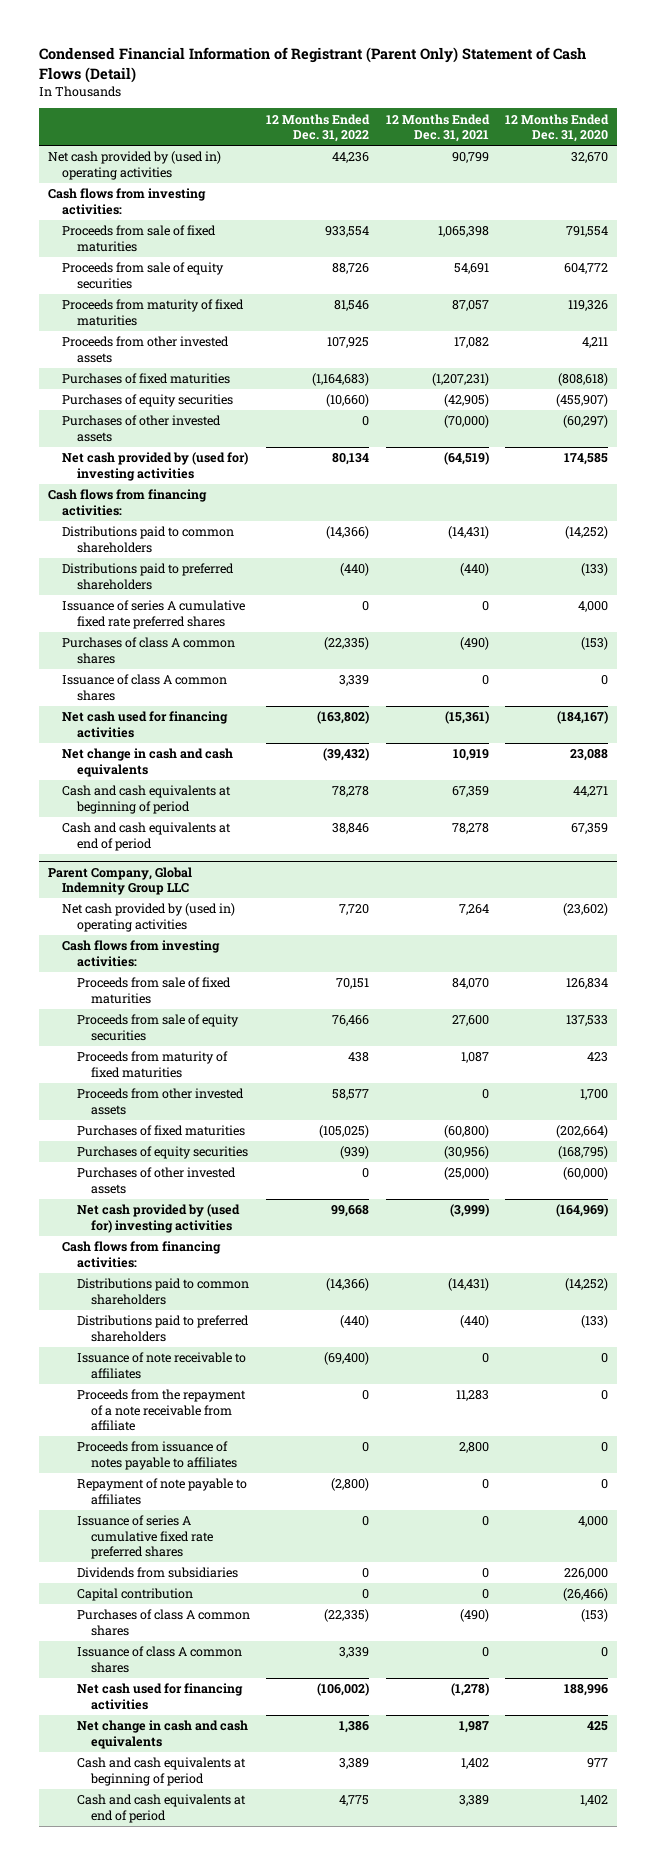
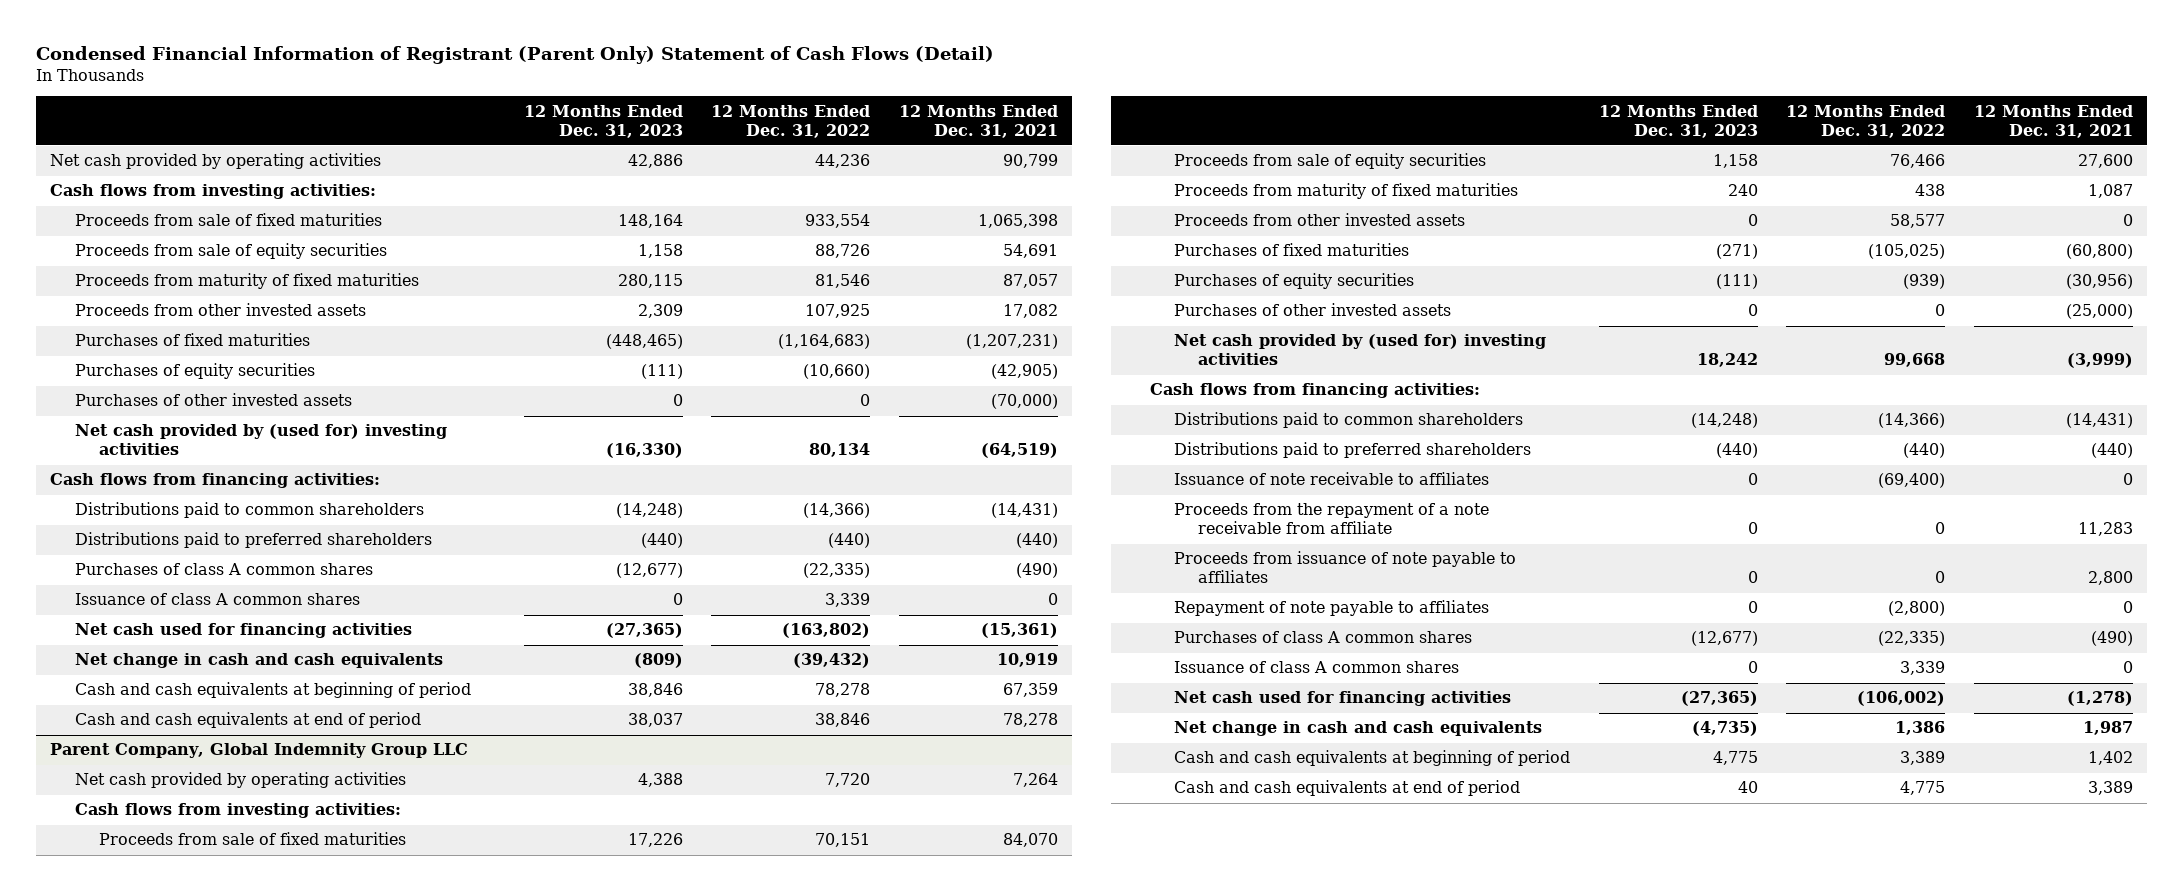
[505,113,610,143] 12 Months Ended Dec. 31, 2020 -> none
none -> [523,104,683,138] 12 Months Ended Dec. 31, 2023
[47,151,221,180] Net cash provided by (used in) operating activities -> [50,153,382,170] Net cash provided by operating activities
[62,600,246,629] Issuance of series A cumulative fixed rate preferred shares -> none
[62,903,236,932] Net cash provided by (used in) operating activities -> [74,772,406,789] Net cash provided by operating activities
[76,1441,237,1470] Proceeds from issuance of notes payable to affiliates -> [1174,551,1517,584] Proceeds from issuance of note payable to affiliates
[76,1515,213,1560] Issuance of series A cumulative fixed rate preferred shares -> none
[76,1567,238,1579] Dividends from subsidiaries -> none
[76,1588,193,1602] Capital contribution -> none

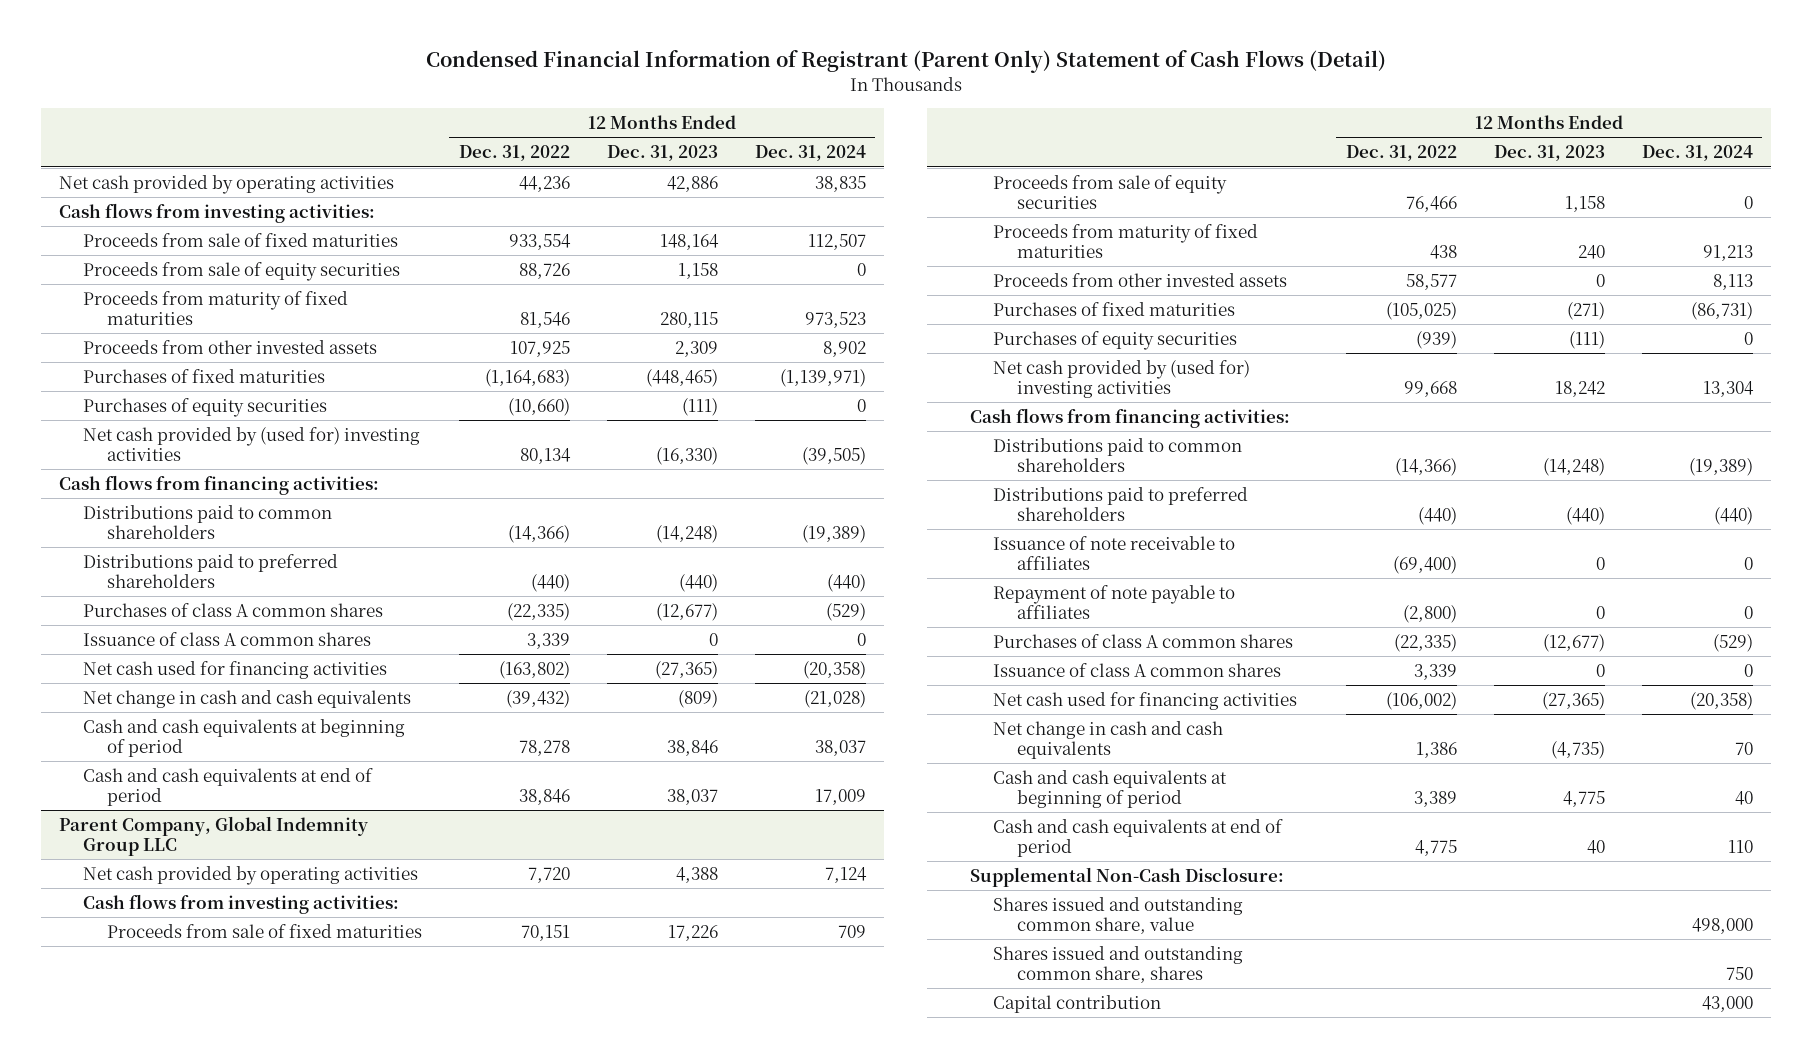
[898,104,1058,138] 12 Months Ended Dec. 31, 2021 -> none
none -> [754,145,866,162] Dec. 31, 2024
[74,393,352,407] Purchases of other invested assets -> none
[1174,303,1452,317] Purchases of other invested assets -> none
[1174,503,1490,535] Proceeds from the repayment of a note receivable from affiliate -> none
[1174,551,1517,584] Proceeds from issuance of note payable to affiliates -> none
none -> [969,866,1284,887] Supplemental Non-Cash Disclosure:
none -> [993,896,1244,934] Shares issued and outstanding common share, value
none -> [993,945,1244,983] Shares issued and outstanding common share, shares
none -> [993,994,1162,1013] Capital contribution

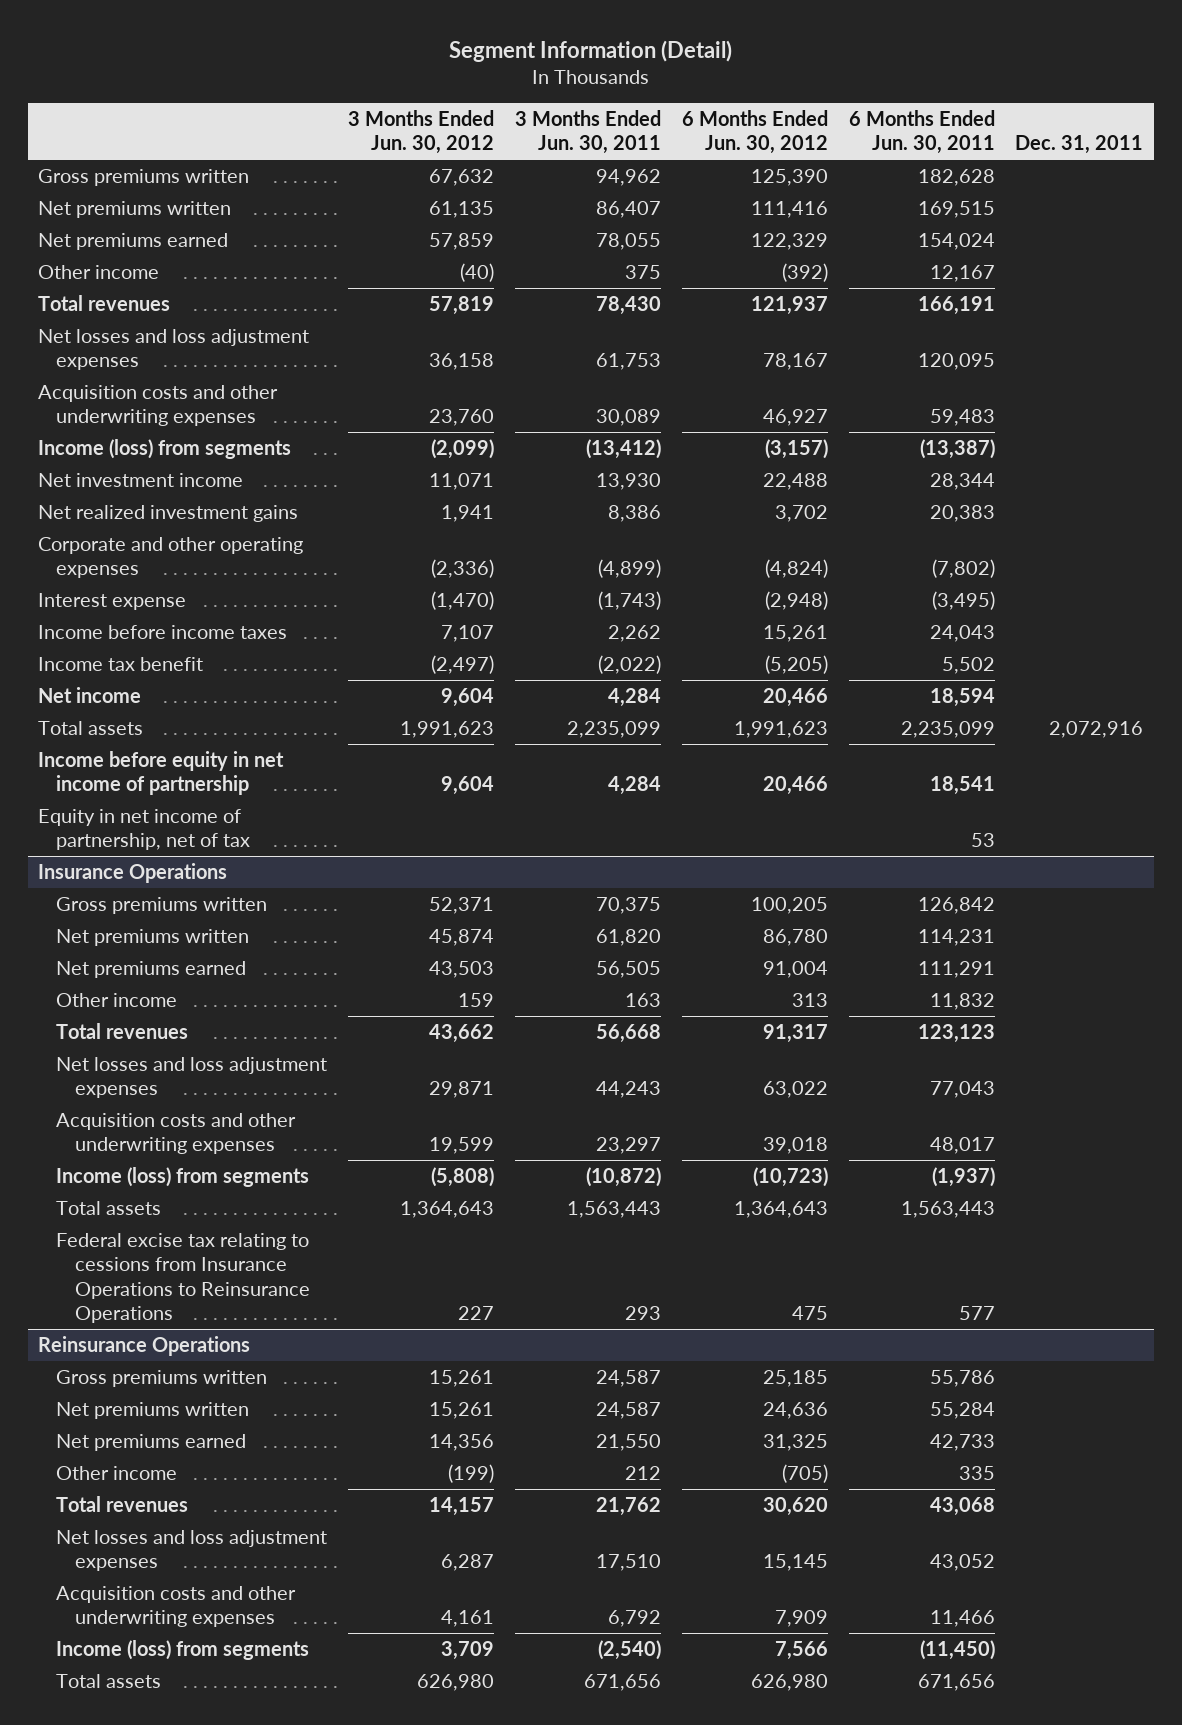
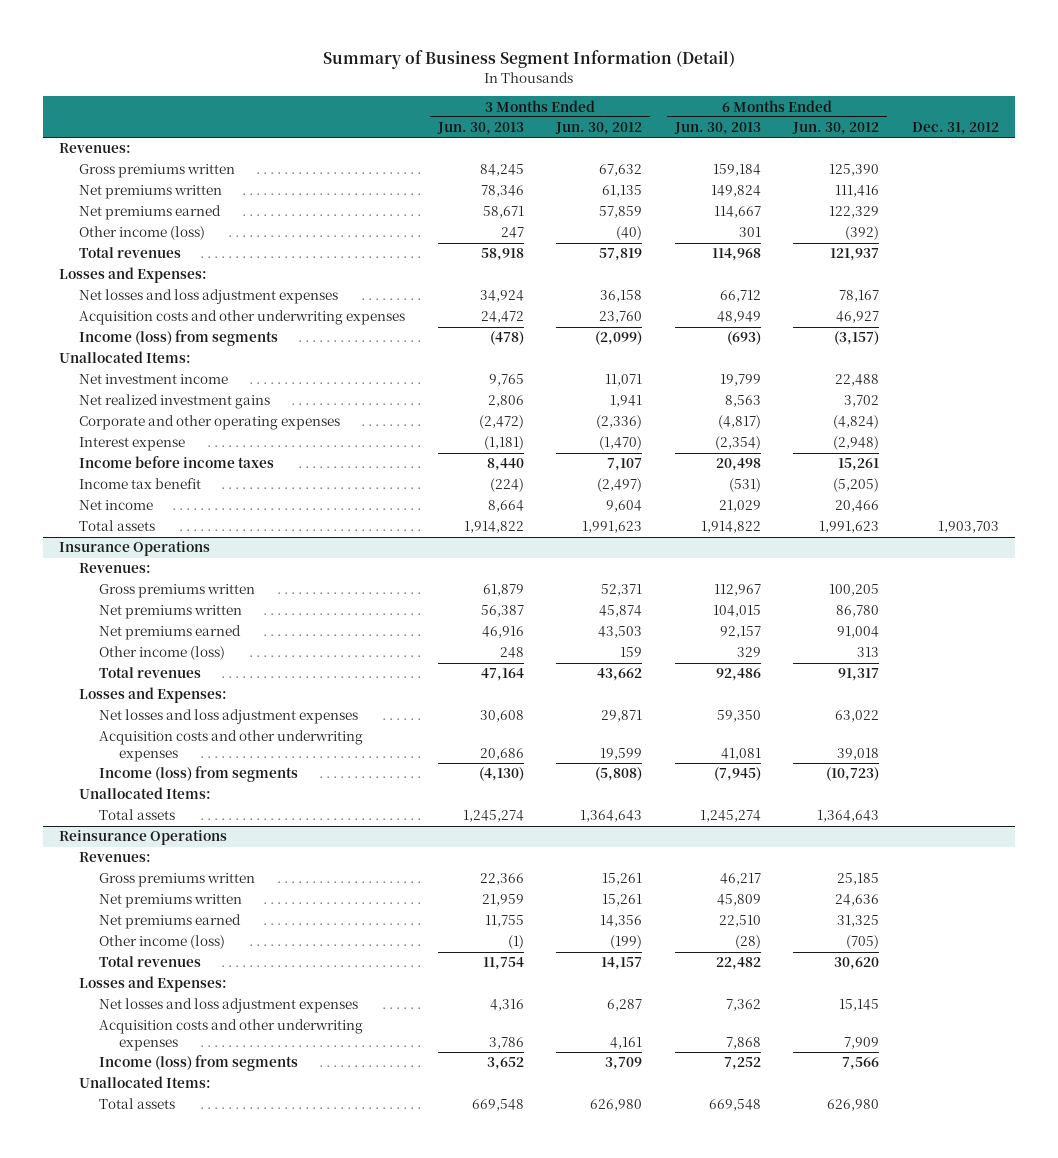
[448,39,732,62] Segment Information (Detail) -> [323,50,736,70] Summary of Business Segment Information (Detail)
[514,109,661,155] 3 Months Ended Jun. 30, 2011 -> none
[848,109,995,155] 6 Months Ended Jun. 30, 2011 -> none
[1015,135,1144,155] Dec. 31, 2011 -> none
none -> [436,122,524,136] Jun. 30, 2013
none -> [673,122,761,136] Jun. 30, 2013
none -> [911,122,999,136] Dec. 31, 2012
none -> [59,143,132,154] Revenues:
[38,264,160,279] Other income -> [79,226,206,241] Other income (loss)
none -> [59,267,208,284] Losses and Expenses:
none -> [59,351,192,364] Unallocated Items:
[38,750,285,796] Income before equity in net income of partnership -> none
[38,808,251,851] Equity in net income of partnership, net of tax -> none
none -> [79,563,152,574] Revenues:
[56,992,178,1007] Other income -> [98,646,225,661] Other income (loss)
none -> [79,687,228,704] Losses and Expenses:
none -> [79,787,212,800] Unallocated Items:
[56,1232,310,1324] Federal excise tax relating to cessions from Insurance Operations to Reinsurance Operations -> none
none -> [79,852,152,863] Revenues:
[56,1465,178,1480] Other income -> [98,935,225,950] Other income (loss)
none -> [79,976,228,993] Losses and Expenses:
none -> [79,1076,212,1089] Unallocated Items:

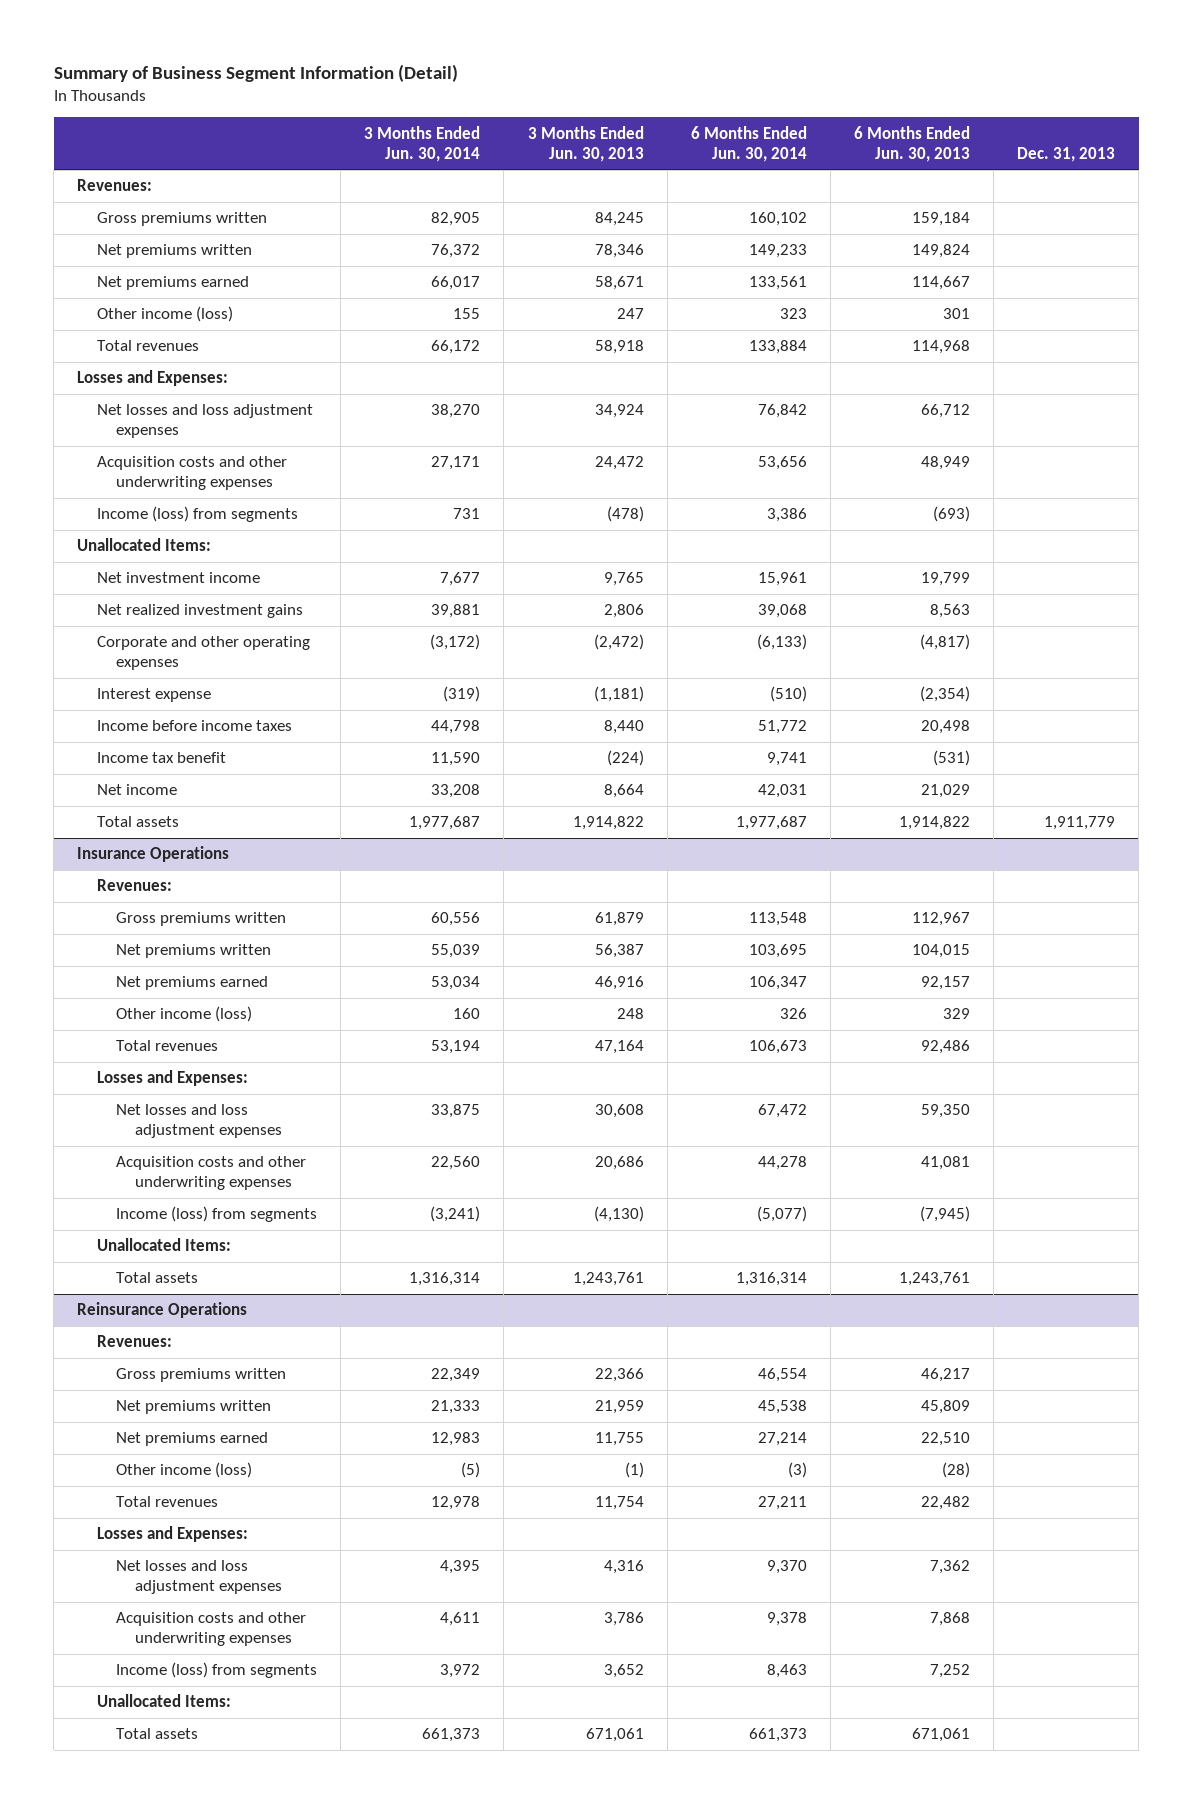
[555,122,643,136] Jun. 30, 2012 -> none
[792,122,880,136] Jun. 30, 2012 -> none
[911,122,999,136] Dec. 31, 2012 -> none
none -> [364,125,481,162] 3 Months Ended Jun. 30, 2014
none -> [690,125,807,162] 6 Months Ended Jun. 30, 2014
none -> [1017,146,1116,162] Dec. 31, 2013
[462,810,524,823] 1,245,274 -> [572,1272,644,1287] 1,243,761
[699,810,761,823] 1,245,274 -> [899,1272,971,1287] 1,243,761
[471,1099,524,1112] 669,548 -> [585,1728,644,1743] 671,061
[708,1099,761,1112] 669,548 -> [912,1728,971,1743] 671,061

